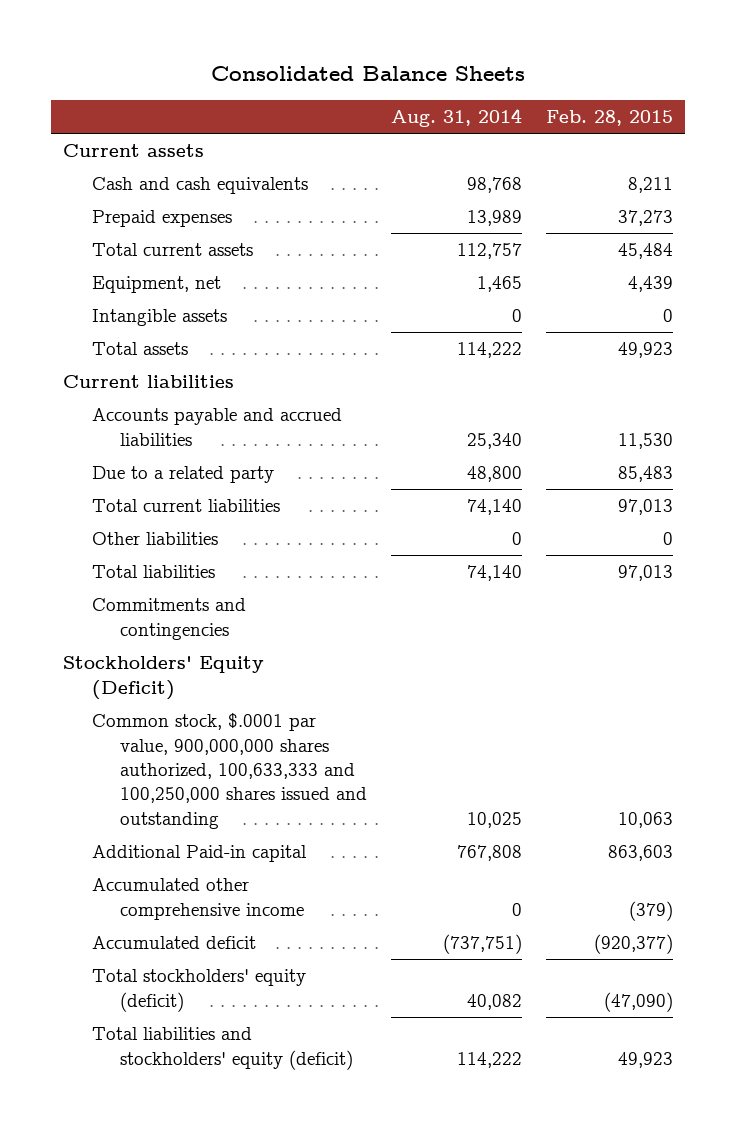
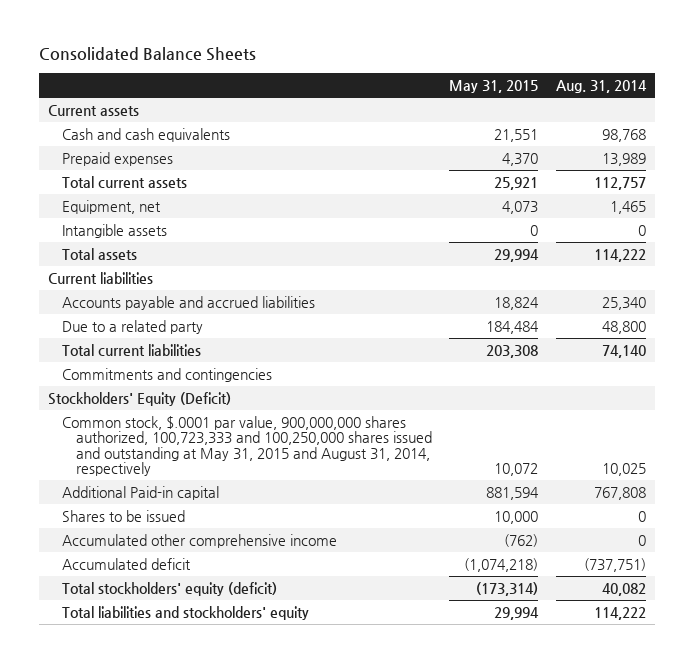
[545,110,673,127] Feb. 28, 2015 -> none
none -> [449,79,539,93] May 31, 2015
[91,532,218,546] Other liabilities -> none
[91,565,215,579] Total liabilities -> none
[91,713,367,829] Common stock, $.0001 par value, 900,000,000 shares authorized, 100,633,333 and 100,250,000 shares issued and outstanding -> [61,415,432,476] Common stock, $.0001 par value, 900,000,000 shares authorized, 100,723,333 and 100,250,000 shares issued and outstanding at May 31, 2015 and August 31, 2014, respectively
none -> [61,509,185,522] Shares to be issued
[91,1027,353,1070] Total liabilities and stockholders' equity (deficit) -> [61,605,309,620] Total liabilities and stockholders' equity

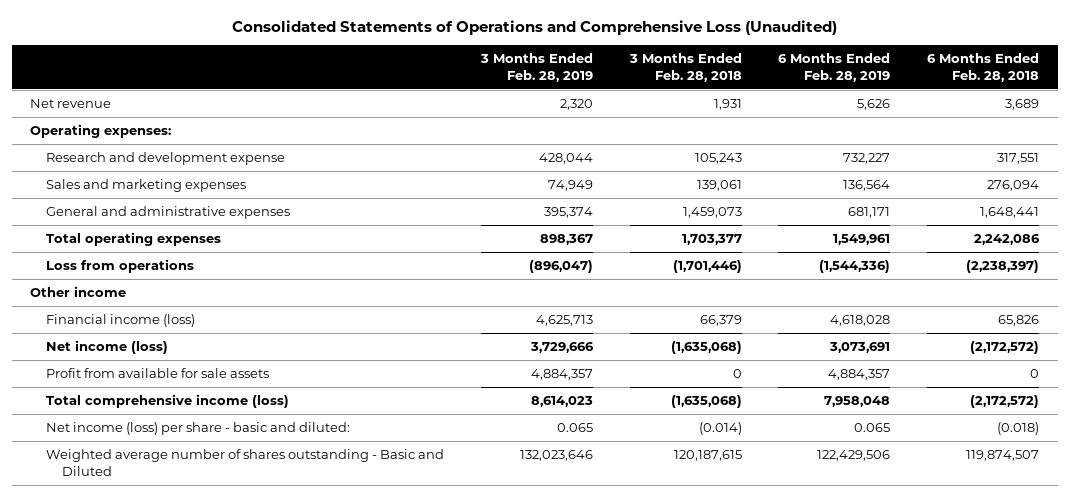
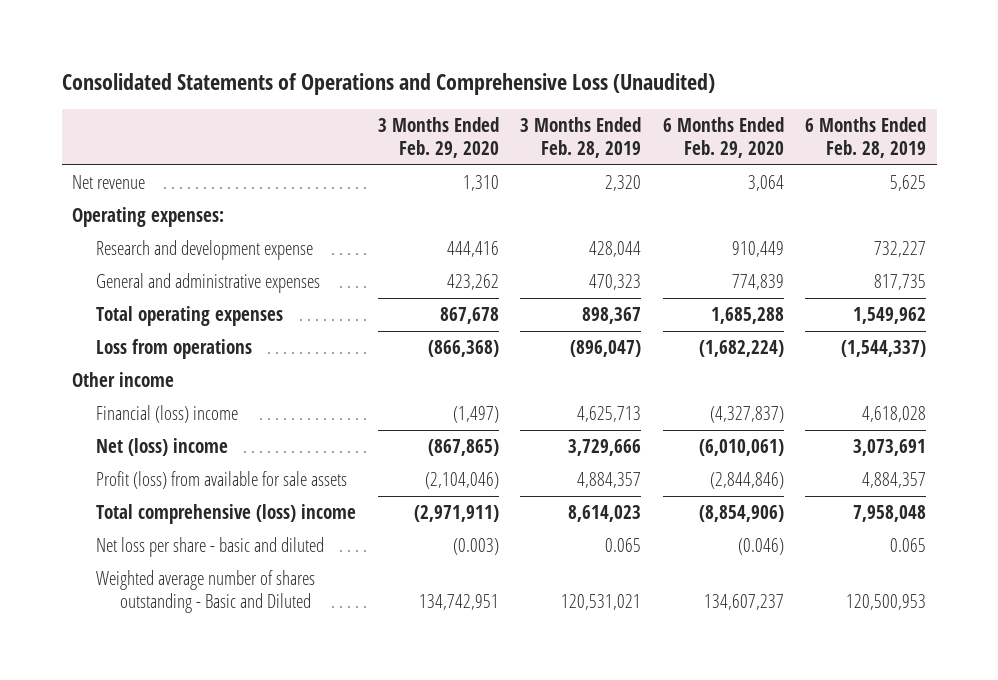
[628,53,742,83] 3 Months Ended Feb. 28, 2018 -> none
[927,53,1040,83] 6 Months Ended Feb. 28, 2018 -> none
none -> [377,117,499,158] 3 Months Ended Feb. 29, 2020
none -> [662,117,784,158] 6 Months Ended Feb. 29, 2020
[857,98,891,110] 5,626 -> [889,175,926,192] 5,625
[45,178,246,192] Sales and marketing expenses -> none
[543,206,593,218] 395,374 -> [589,274,642,291] 470,323
[848,206,891,218] 681,171 -> [873,274,926,291] 817,735
[833,233,891,245] 1,549,961 -> [852,307,926,325] 1,549,962
[819,259,891,273] (1,544,336) -> [840,340,926,358] (1,544,337)
[45,313,195,327] Financial income (loss) -> [96,405,239,424] Financial (loss) income
[45,339,168,354] Net income (loss) -> [96,438,229,457] Net (loss) income
[45,367,269,378] Profit from available for sale assets -> [96,471,348,490] Profit (loss) from available for sale assets
[45,393,289,408] Total comprehensive income (loss) -> [96,504,357,525] Total comprehensive (loss) income
[45,421,350,435] Net income (loss) per share - basic and diluted: -> [96,537,325,558] Net loss per share - basic and diluted
[519,449,593,461] 132,023,646 -> [561,593,642,610] 120,531,021
[817,449,891,461] 122,429,506 -> [845,593,926,610] 120,500,953

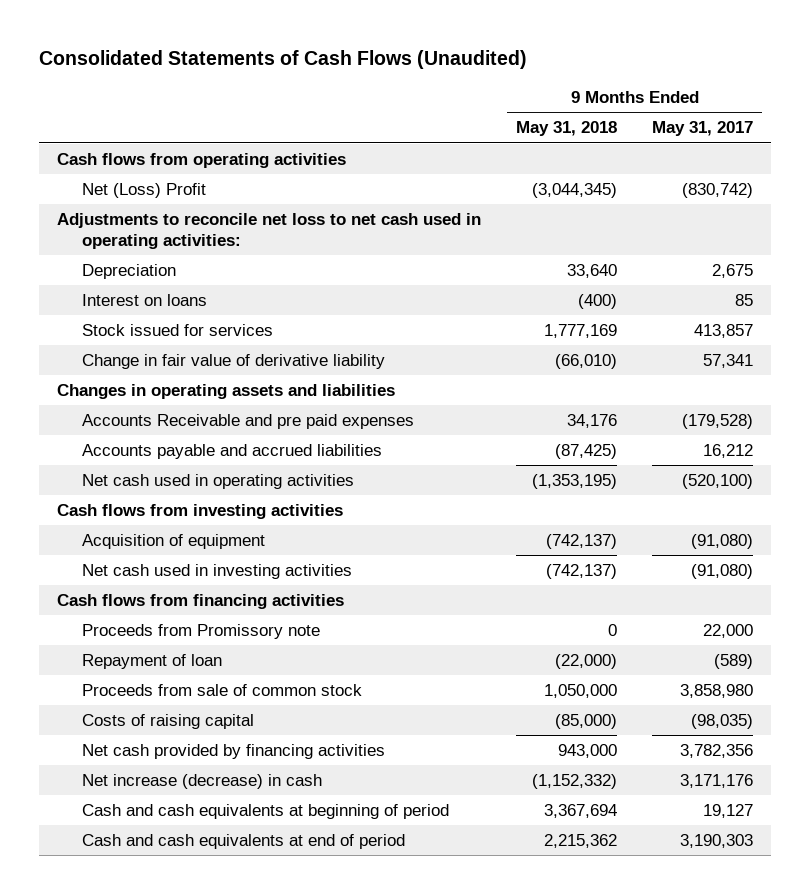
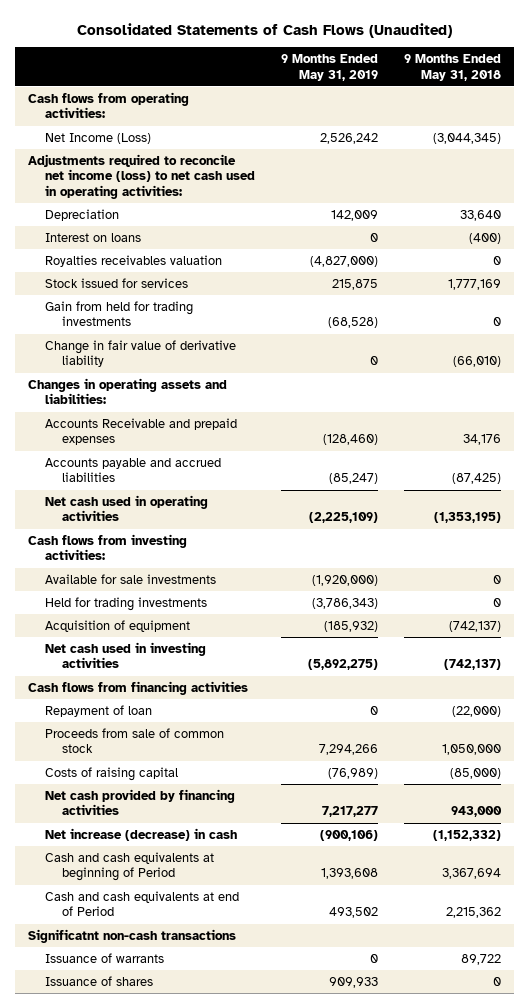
[652,121,754,137] May 31, 2017 -> none
none -> [281,53,379,81] 9 Months Ended May 31, 2019
[56,152,346,168] Cash flows from operating activities -> [28,91,190,119] Cash flows from operating activities:
[81,182,206,198] Net (Loss) Profit -> [45,132,152,144] Net Income (Loss)
[56,212,481,249] Adjustments to reconcile net loss to net cash used in operating activities: -> [28,153,256,200] Adjustments required to reconcile net income (loss) to net cash used in operating activities:
none -> [45,254,223,267] Royalties receivables valuation
none -> [45,300,194,327] Gain from held for trading investments
[56,383,395,399] Changes in operating assets and liabilities -> [28,377,228,405] Changes in operating assets and liabilities:
[81,413,414,429] Accounts Receivable and pre paid expenses -> [45,417,238,446] Accounts Receivable and prepaid expenses
[56,503,343,519] Cash flows from investing activities -> [28,533,188,561] Cash flows from investing activities:
none -> [45,573,217,584] Available for sale investments
none -> [45,596,208,611] Held for trading investments
[81,623,320,639] Proceeds from Promissory note -> none
[81,803,449,819] Cash and cash equivalents at beginning of period -> [45,851,215,882] Cash and cash equivalents at beginning of Period
[81,833,405,849] Cash and cash equivalents at end of period -> [45,890,240,917] Cash and cash equivalents at end of Period
none -> [28,928,237,943] Significatnt non-cash transactions
none -> [45,952,165,963] Issuance of warrants
none -> [45,975,154,986] Issuance of shares

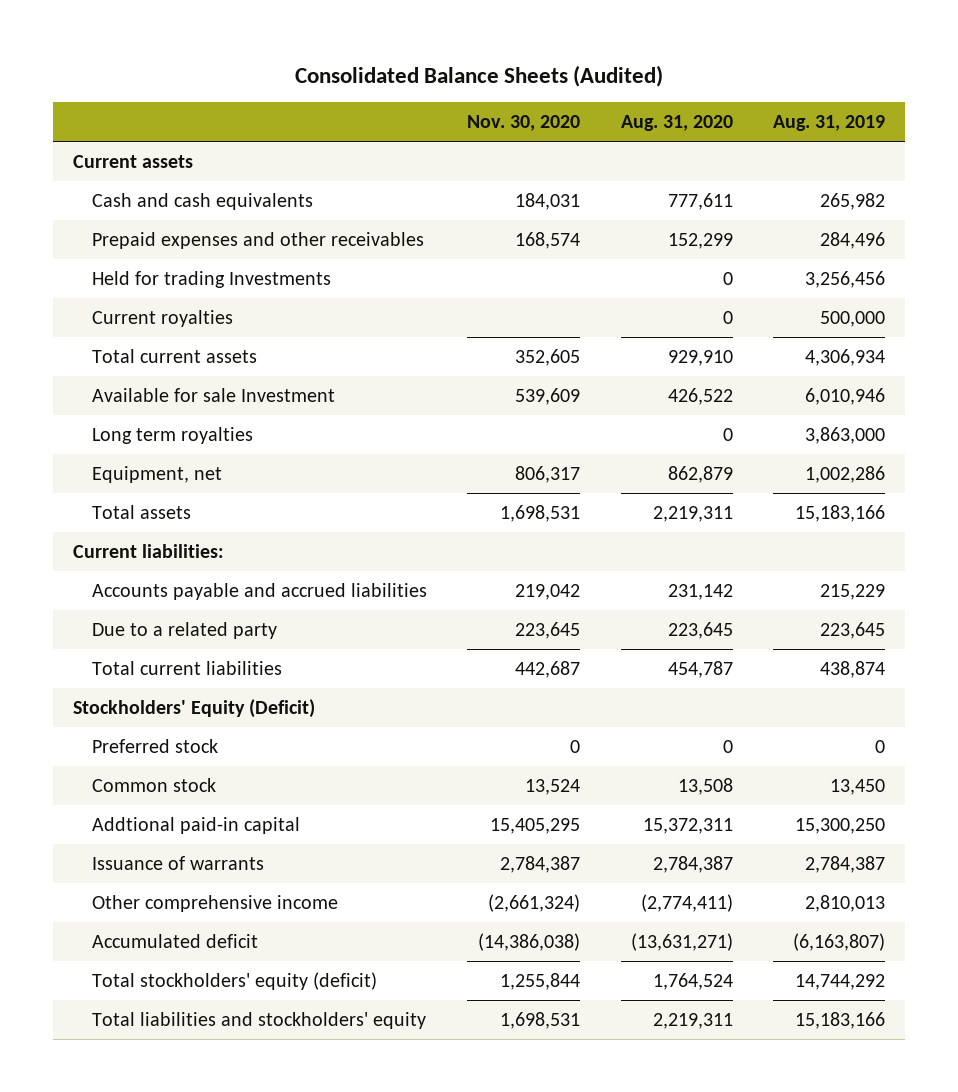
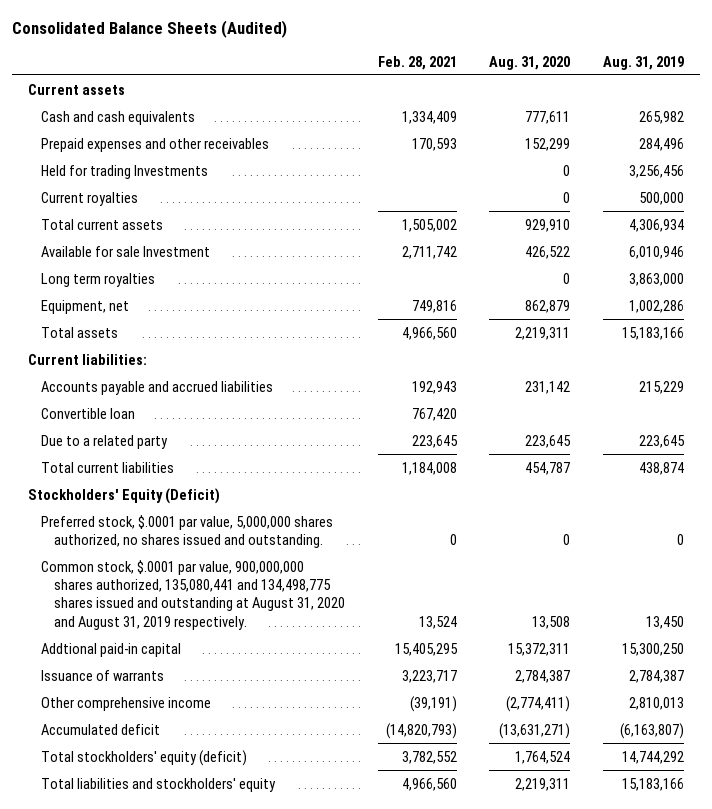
[467,115,581,132] Nov. 30, 2020 -> none
none -> [377,55,457,70] Feb. 28, 2021
none -> [40,407,135,419] Convertible loan
[91,738,218,753] Preferred stock -> [40,514,333,548] Preferred stock, $.0001 par value, 5,000,000 shares authorized, no shares issued and outstanding.
[91,777,216,792] Common stock -> [40,559,346,630] Common stock, $.0001 par value, 900,000,000 shares authorized, 135,080,441 and 134,498,775 shares issued and outstanding at August 31, 2020 and August 31, 2019 respectively.

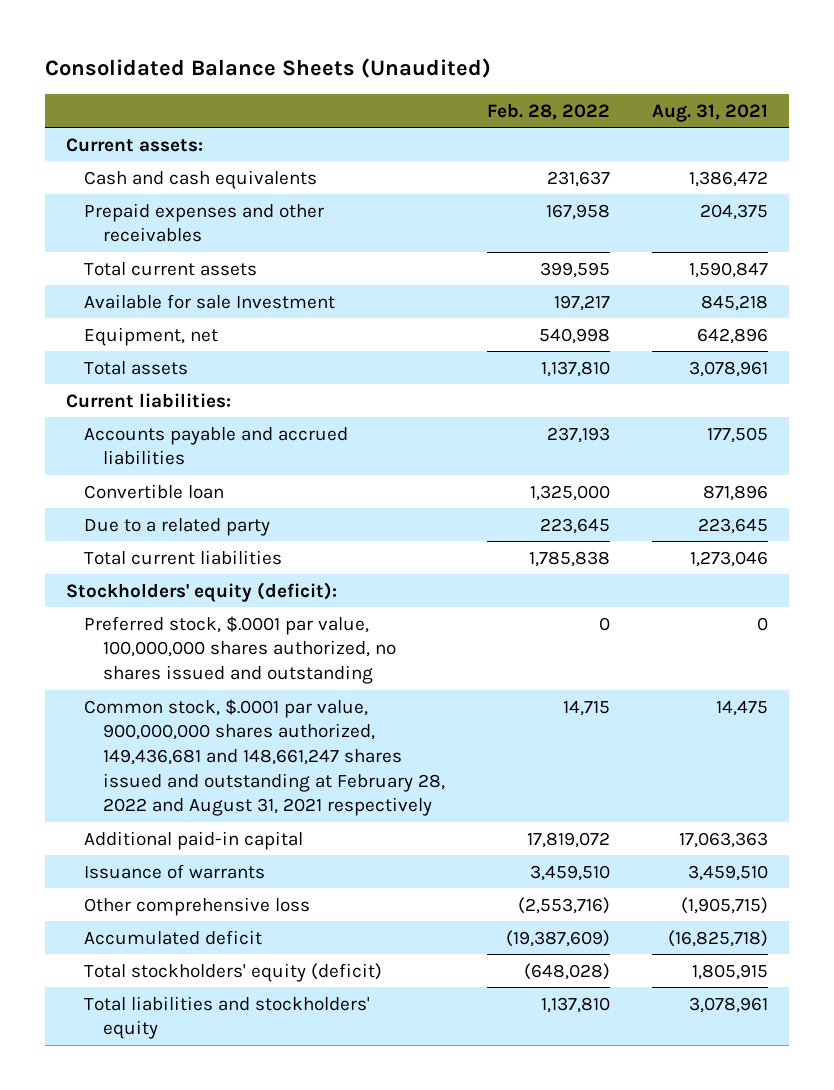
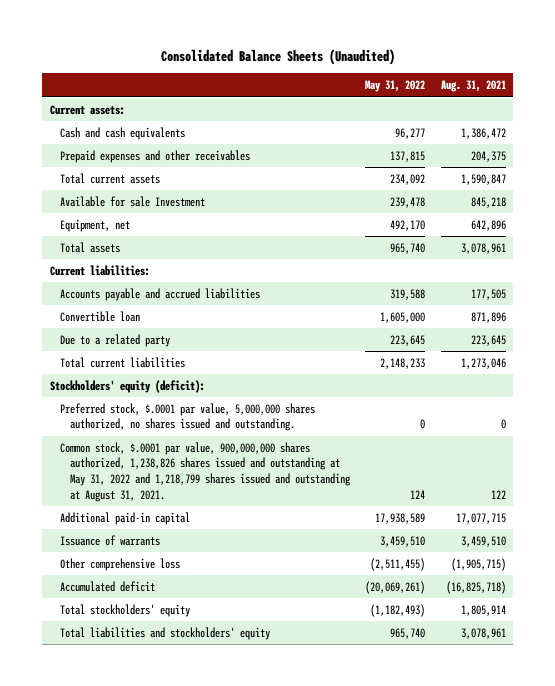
[486,102,610,120] Feb. 28, 2022 -> none
none -> [365,80,426,93] May 31, 2022
[84,615,397,685] Preferred stock, $.0001 par value, 100,000,000 shares authorized, no shares issued and outstanding -> [59,402,315,432] Preferred stock, $.0001 par value, 5,000,000 shares authorized, no shares issued and outstanding.
[84,698,446,817] Common stock, $.0001 par value, 900,000,000 shares authorized, 149,436,681 and 148,661,247 shares issued and outstanding at February 28, 2022 and August 31, 2021 respectively -> [59,441,352,502] Common stock, $.0001 par value, 900,000,000 shares authorized, 1,238,826 shares issued and outstanding at May 31, 2022 and 1,218,799 shares issued and outstanding at August 31, 2021.
[715,699,768,716] 14,475 -> [490,489,506,499] 122
[678,831,768,848] 17,063,363 -> [455,512,506,524] 17,077,715
[84,962,383,982] Total stockholders' equity (deficit) -> [59,603,190,617] Total stockholders' equity
[691,963,768,980] 1,805,915 -> [460,604,506,616] 1,805,914

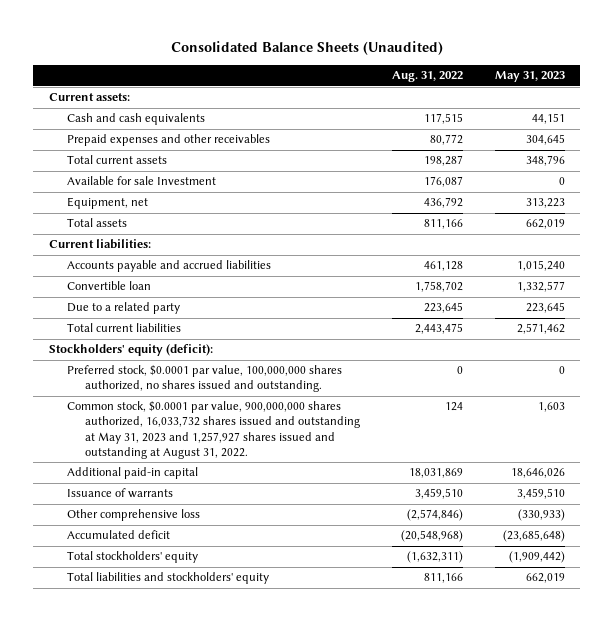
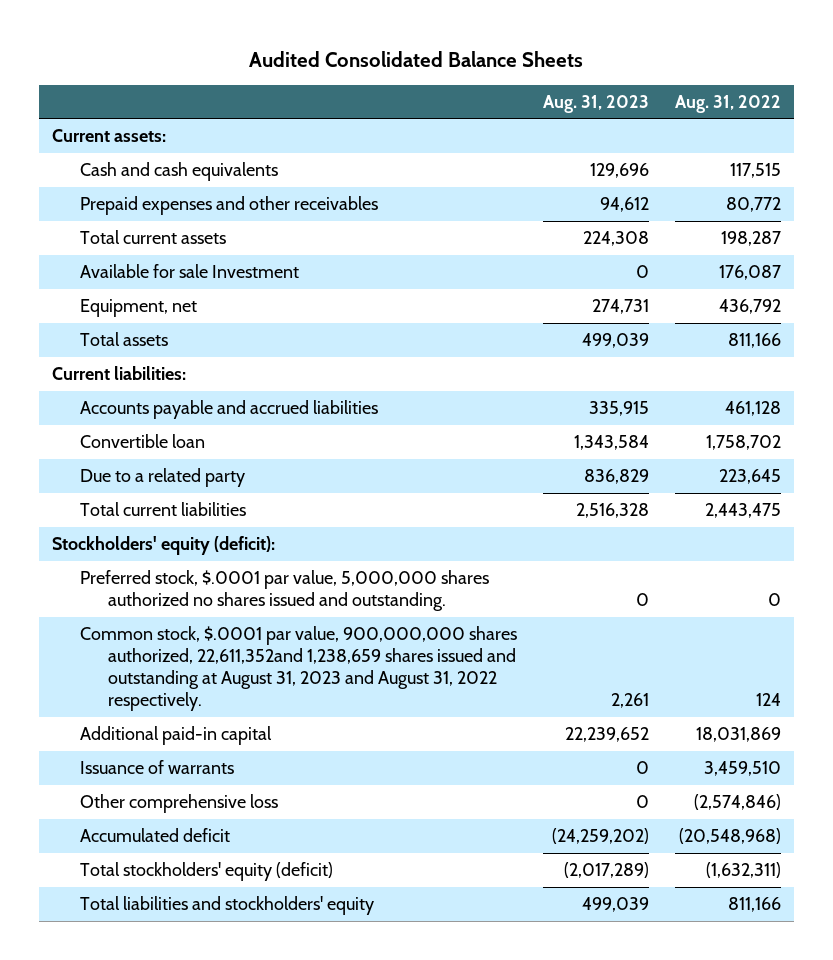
[170,41,443,56] Consolidated Balance Sheets (Unaudited) -> [249,50,584,67] Audited Consolidated Balance Sheets
[494,71,565,83] May 31, 2023 -> none
none -> [543,94,650,113] Aug. 31, 2023
[67,365,343,393] Preferred stock, $0.0001 par value, 100,000,000 shares authorized, no shares issued and outstanding. -> [79,570,489,612] Preferred stock, $.0001 par value, 5,000,000 shares authorized no shares issued and outstanding.
[67,401,361,459] Common stock, $0.0001 par value, 900,000,000 shares authorized, 16,033,732 shares issued and outstanding at May 31, 2023 and 1,257,927 shares issued and outstanding at August 31, 2022. -> [79,626,517,712] Common stock, $.0001 par value, 900,000,000 shares authorized, 22,611,352and 1,238,659 shares issued and outstanding at August 31, 2023 and August 31, 2022 respectively.
[67,551,199,564] Total stockholders' equity -> [79,862,333,882] Total stockholders' equity (deficit)

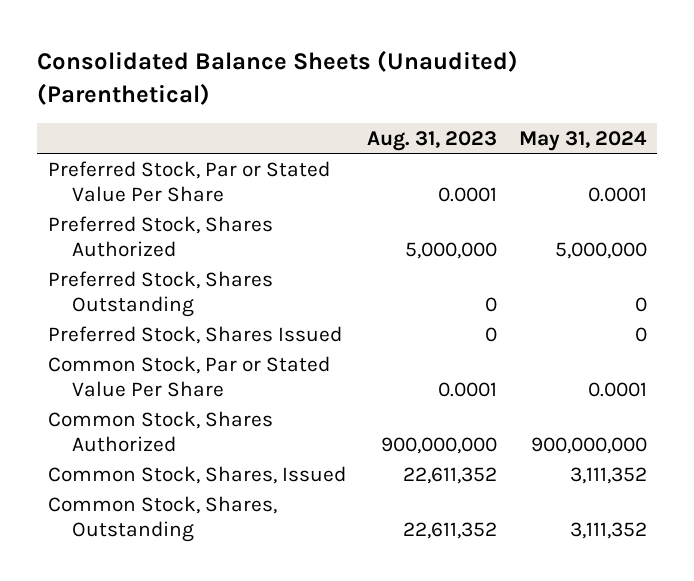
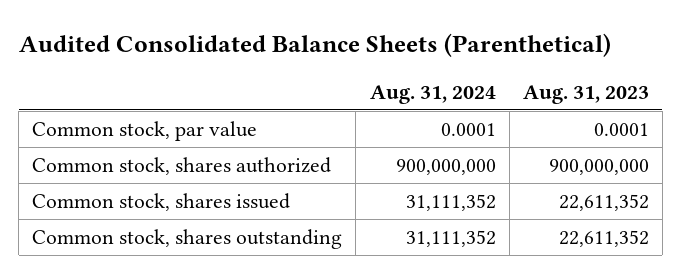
[36,50,518,105] Consolidated Balance Sheets (Unaudited) (Parenthetical) -> [18,33,611,58] Audited Consolidated Balance Sheets (Parenthetical)
[518,130,647,151] May 31, 2024 -> none
none -> [369,85,496,105] Aug. 31, 2024
[47,160,330,202] Preferred Stock, Par or Stated Value Per Share -> none
[47,215,273,257] Preferred Stock, Shares Authorized -> none
[47,270,273,317] Preferred Stock, Shares Outstanding -> none
[47,325,342,344] Preferred Stock, Shares Issued -> none
[47,355,330,397] Common Stock, Par or Stated Value Per Share -> [32,120,258,141] Common stock, par value
[47,410,273,452] Common Stock, Shares Authorized -> [32,156,332,175] Common stock, shares authorized
[47,465,346,484] Common Stock, Shares, Issued -> [32,192,291,211] Common stock, shares issued
[47,495,277,542] Common Stock, Shares, Outstanding -> [32,228,343,249] Common stock, shares outstanding

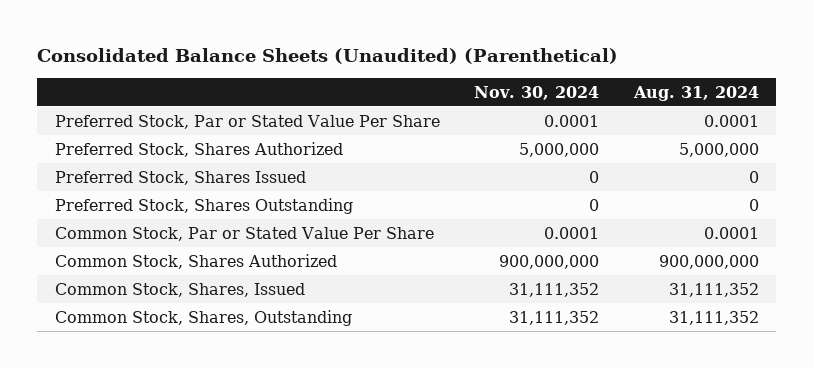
[18,33,611,58] Audited Consolidated Balance Sheets (Parenthetical) -> [37,48,619,65] Consolidated Balance Sheets (Unaudited) (Parenthetical)
[522,85,649,105] Aug. 31, 2023 -> none
none -> [474,85,600,100] Nov. 30, 2024
none -> [54,114,440,129] Preferred Stock, Par or Stated Value Per Share
none -> [54,141,343,157] Preferred Stock, Shares Authorized
none -> [54,170,306,185] Preferred Stock, Shares Issued
none -> [54,197,353,214] Preferred Stock, Shares Outstanding
[32,120,258,141] Common stock, par value -> [54,226,434,241] Common Stock, Par or Stated Value Per Share
[32,156,332,175] Common stock, shares authorized -> [54,253,337,269] Common Stock, Shares Authorized
[32,192,291,211] Common stock, shares issued -> [54,282,305,297] Common Stock, Shares, Issued
[32,228,343,249] Common stock, shares outstanding -> [54,309,352,326] Common Stock, Shares, Outstanding

